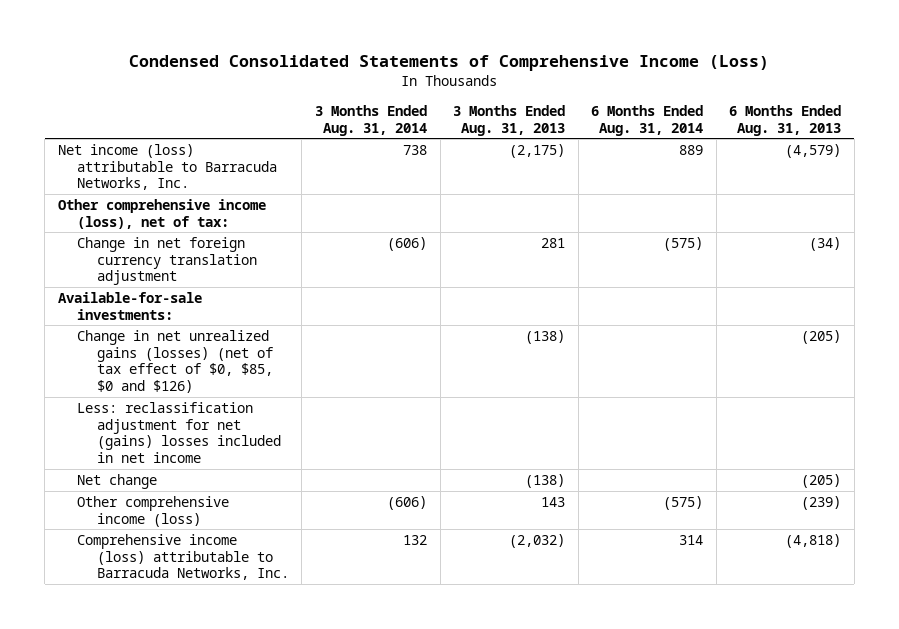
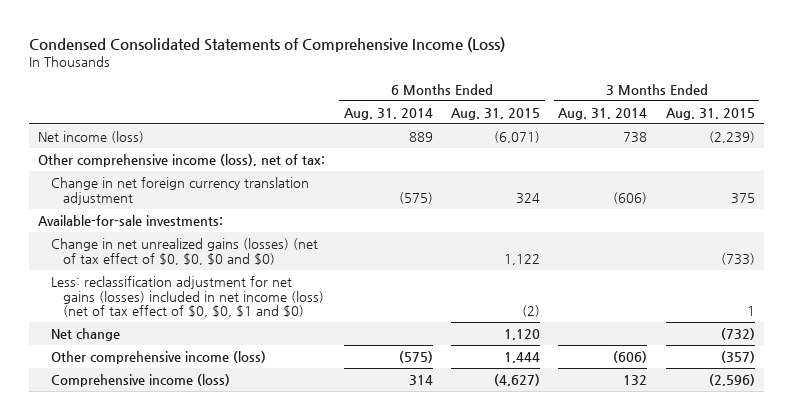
[453,104,566,136] 3 Months Ended Aug. 31, 2013 -> none
[729,104,842,136] 6 Months Ended Aug. 31, 2013 -> none
none -> [451,107,541,120] Aug. 31, 2015
none -> [665,107,755,120] Aug. 31, 2015
[57,143,278,191] Net income (loss) attributable to Barracuda Networks, Inc. -> [38,130,145,143] Net income (loss)
[77,329,273,394] Change in net unrealized gains (losses) (net of tax effect of $0, $85, $0 and $126) -> [50,237,318,265] Change in net unrealized gains (losses) (net of tax effect of $0, $0, $0 and $0)
[77,401,281,464] Less: reclassification adjustment for net (gains) losses included in net income -> [50,275,324,318] Less: reclassification adjustment for net gains (losses) included in net income (loss) (net of tax effect of $0, $0, $1 and $0)
[77,533,289,581] Comprehensive income (loss) attributable to Barracuda Networks, Inc. -> [50,373,230,387] Comprehensive income (loss)

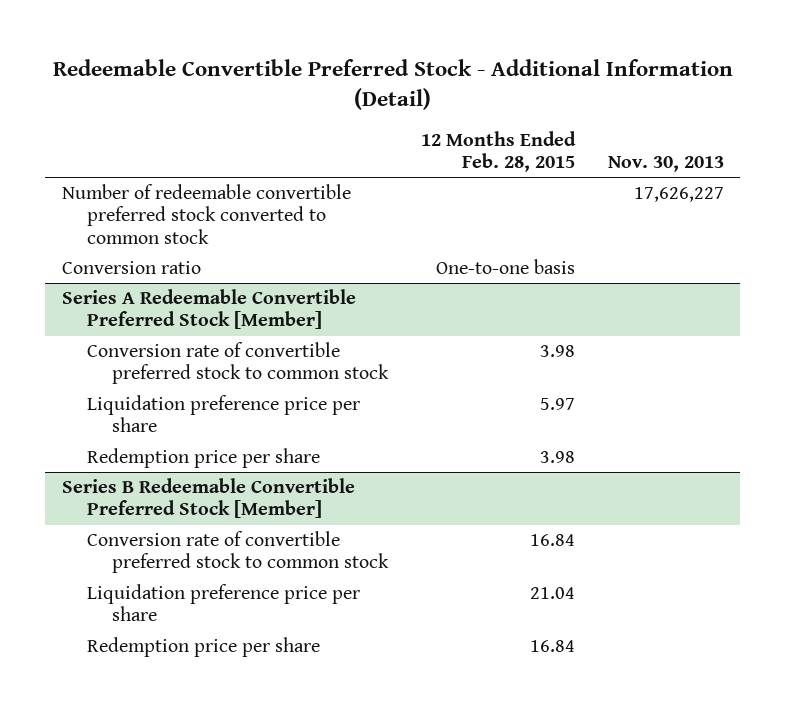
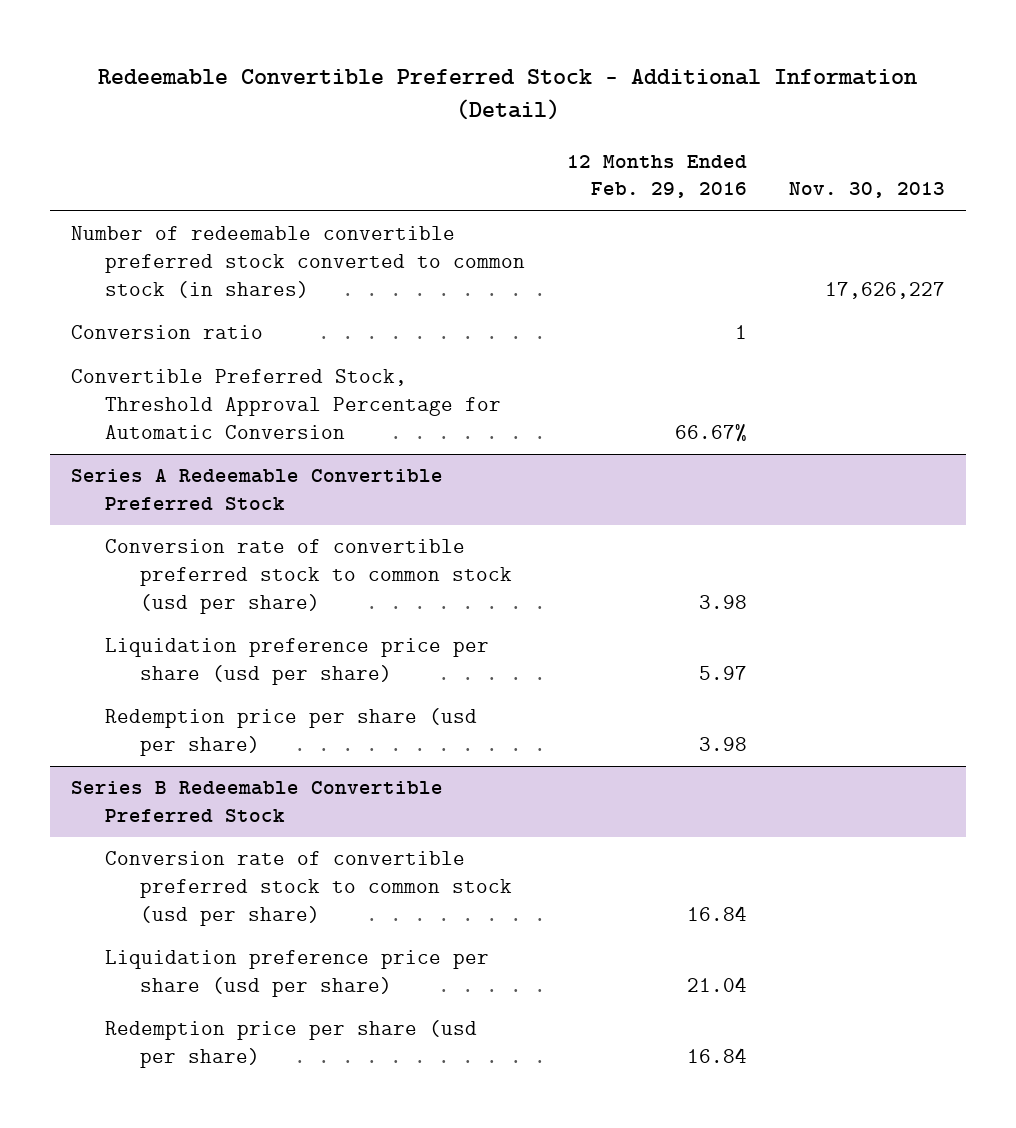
[420,130,576,173] 12 Months Ended Feb. 28, 2015 -> none
none -> [567,154,748,199] 12 Months Ended Feb. 29, 2016
[61,184,351,244] Number of redeemable convertible preferred stock converted to common stock -> [70,226,526,298] Number of redeemable convertible preferred stock converted to common stock (in shares)
none -> [70,369,502,439] Convertible Preferred Stock, Threshold Approval Percentage for Automatic Conversion
[61,289,356,330] Series A Redeemable Convertible Preferred Stock [Member] -> [70,469,443,511] Series A Redeemable Convertible Preferred Stock
[87,342,390,385] Conversion rate of convertible preferred stock to common stock -> [105,539,513,614] Conversion rate of convertible preferred stock to common stock (usd per share)
[87,395,361,433] Liquidation preference price per share -> [105,638,490,686] Liquidation preference price per share (usd per share)
[87,448,321,469] Redemption price per share -> [105,708,478,757] Redemption price per share (usd per share)
[61,478,355,519] Series B Redeemable Convertible Preferred Stock [Member] -> [70,781,443,823] Series B Redeemable Convertible Preferred Stock
[87,531,390,574] Conversion rate of convertible preferred stock to common stock -> [105,851,513,926] Conversion rate of convertible preferred stock to common stock (usd per share)
[87,584,361,622] Liquidation preference price per share -> [105,950,490,998] Liquidation preference price per share (usd per share)
[87,637,321,658] Redemption price per share -> [105,1020,478,1069] Redemption price per share (usd per share)

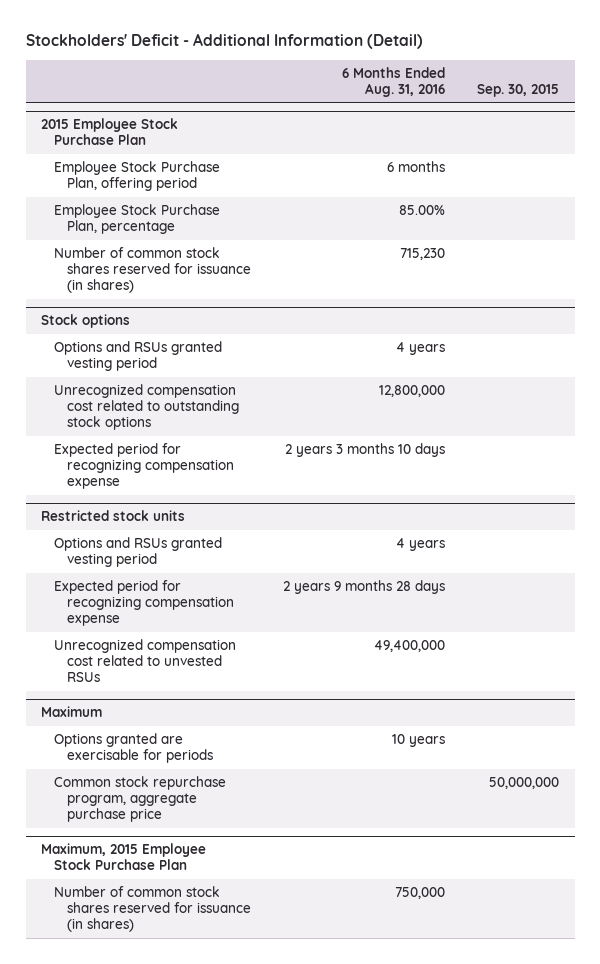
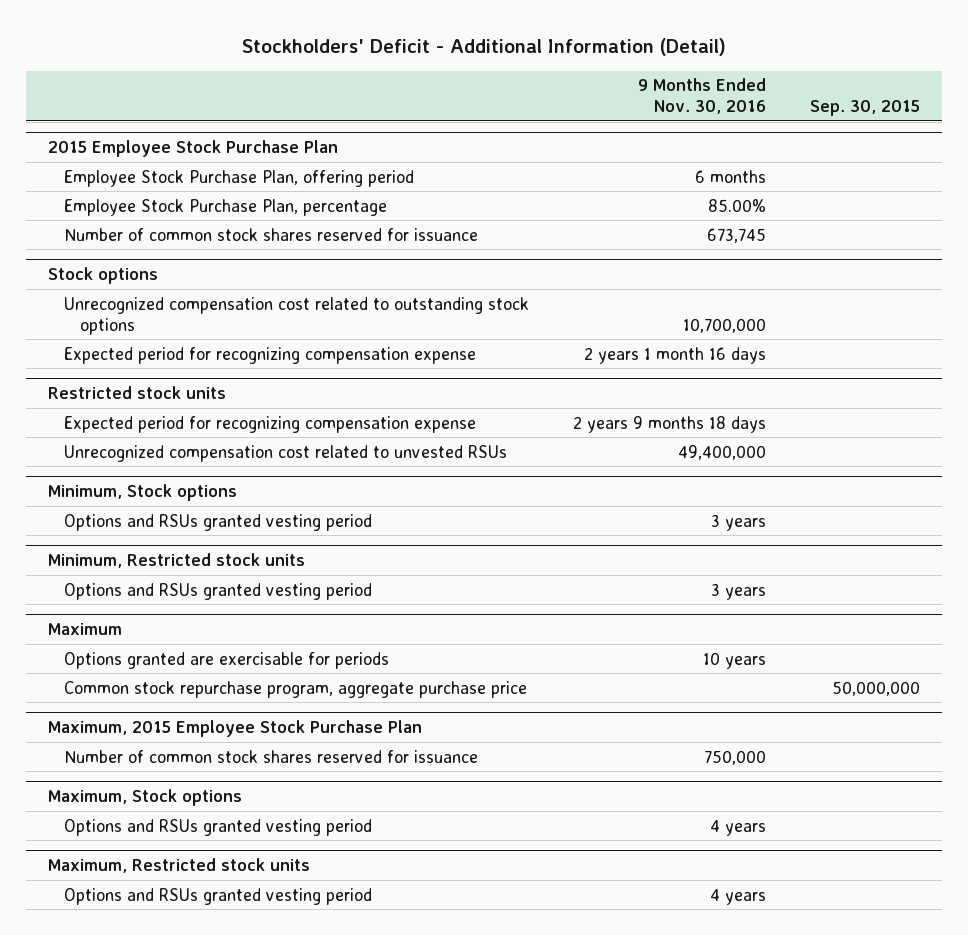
[341,66,445,97] 6 Months Ended Aug. 31, 2016 -> none
none -> [637,78,766,115] 9 Months Ended Nov. 30, 2016
[54,247,252,294] Number of common stock shares reserved for issuance (in shares) -> [63,227,478,241] Number of common stock shares reserved for issuance
[54,341,223,372] Options and RSUs granted vesting period -> none
[54,537,223,568] Options and RSUs granted vesting period -> none
none -> [47,484,237,502] Minimum, Stock options
none -> [63,513,372,531] Options and RSUs granted vesting period
none -> [47,553,305,569] Minimum, Restricted stock units
none -> [63,582,372,600] Options and RSUs granted vesting period
[54,886,252,933] Number of common stock shares reserved for issuance (in shares) -> [63,749,478,763] Number of common stock shares reserved for issuance
none -> [47,789,242,807] Maximum, Stock options
none -> [63,818,372,836] Options and RSUs granted vesting period
none -> [47,858,310,874] Maximum, Restricted stock units
none -> [63,887,372,905] Options and RSUs granted vesting period

